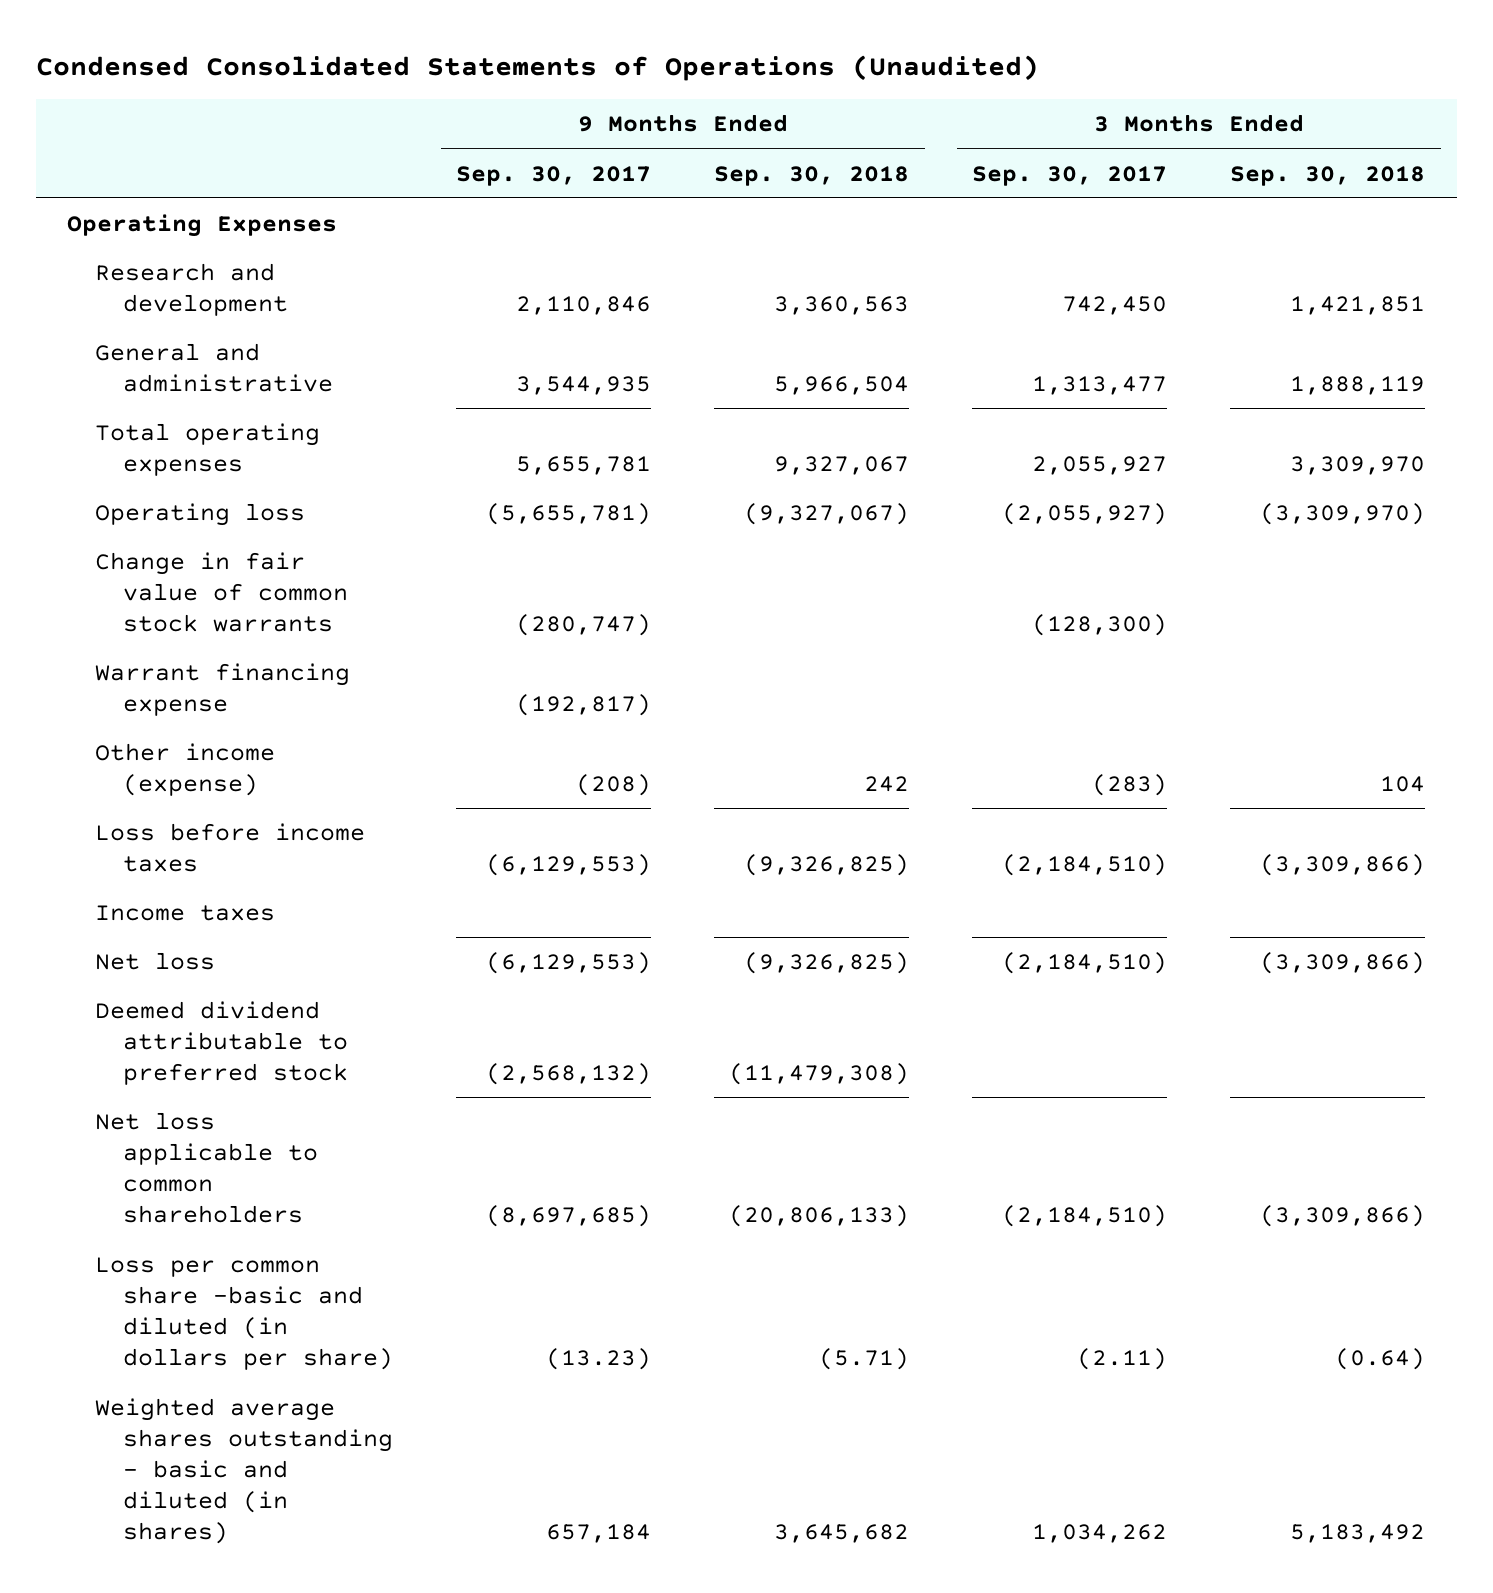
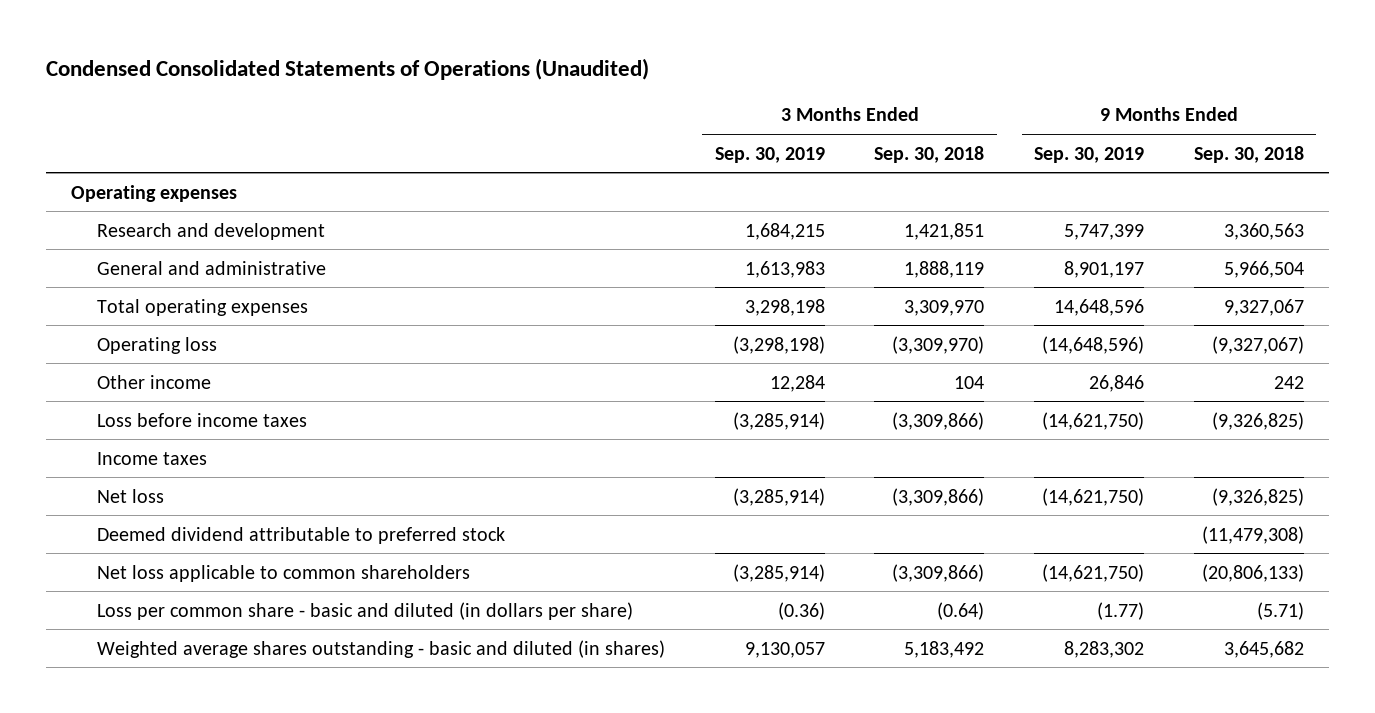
[456,165,652,186] Sep. 30, 2017 -> none
[972,165,1168,186] Sep. 30, 2017 -> none
none -> [714,146,825,163] Sep. 30, 2019
none -> [1034,146,1145,163] Sep. 30, 2019
[67,213,338,237] Operating Expenses -> [70,184,237,202] Operating expenses
[95,551,349,633] Change in fair value of common stock warrants -> none
[95,662,351,717] Warrant financing expense -> none
[95,742,276,797] Other income (expense) -> [97,374,212,389] Other income
[95,1256,394,1371] Loss per common share -basic and diluted (in dollars per share) -> [97,601,634,620] Loss per common share - basic and diluted (in dollars per share)

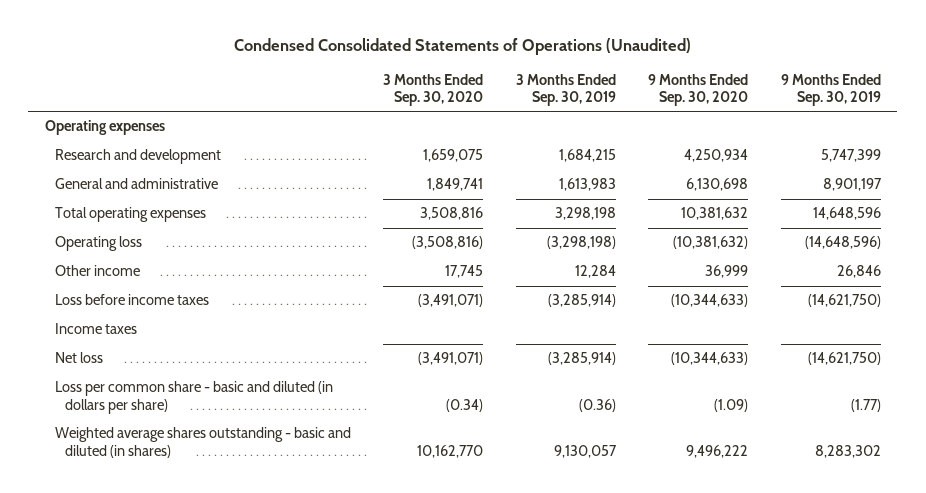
[874,145,985,163] Sep. 30, 2018 -> none
[1193,145,1304,163] Sep. 30, 2018 -> none
none -> [383,73,484,107] 3 Months Ended Sep. 30, 2020
none -> [648,73,749,107] 9 Months Ended Sep. 30, 2020
[97,526,506,544] Deemed dividend attributable to preferred stock -> none
[97,564,471,582] Net loss applicable to common shareholders -> none

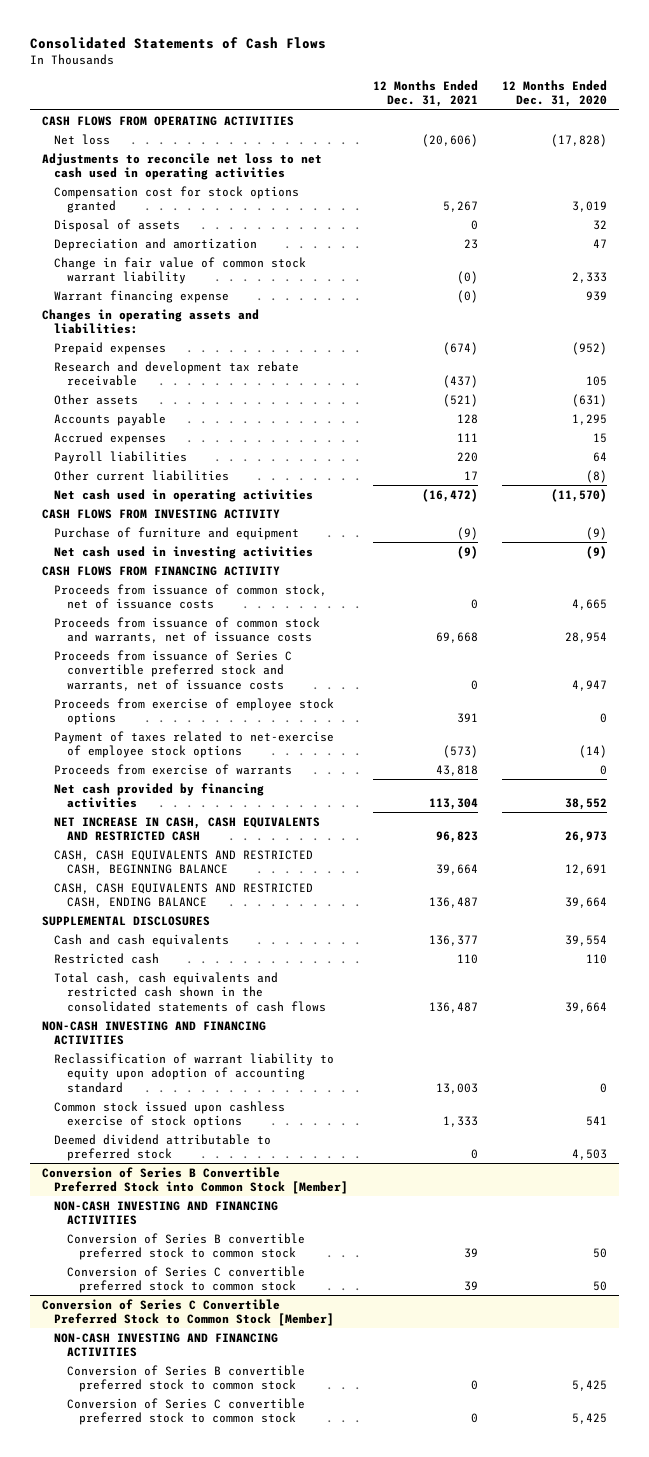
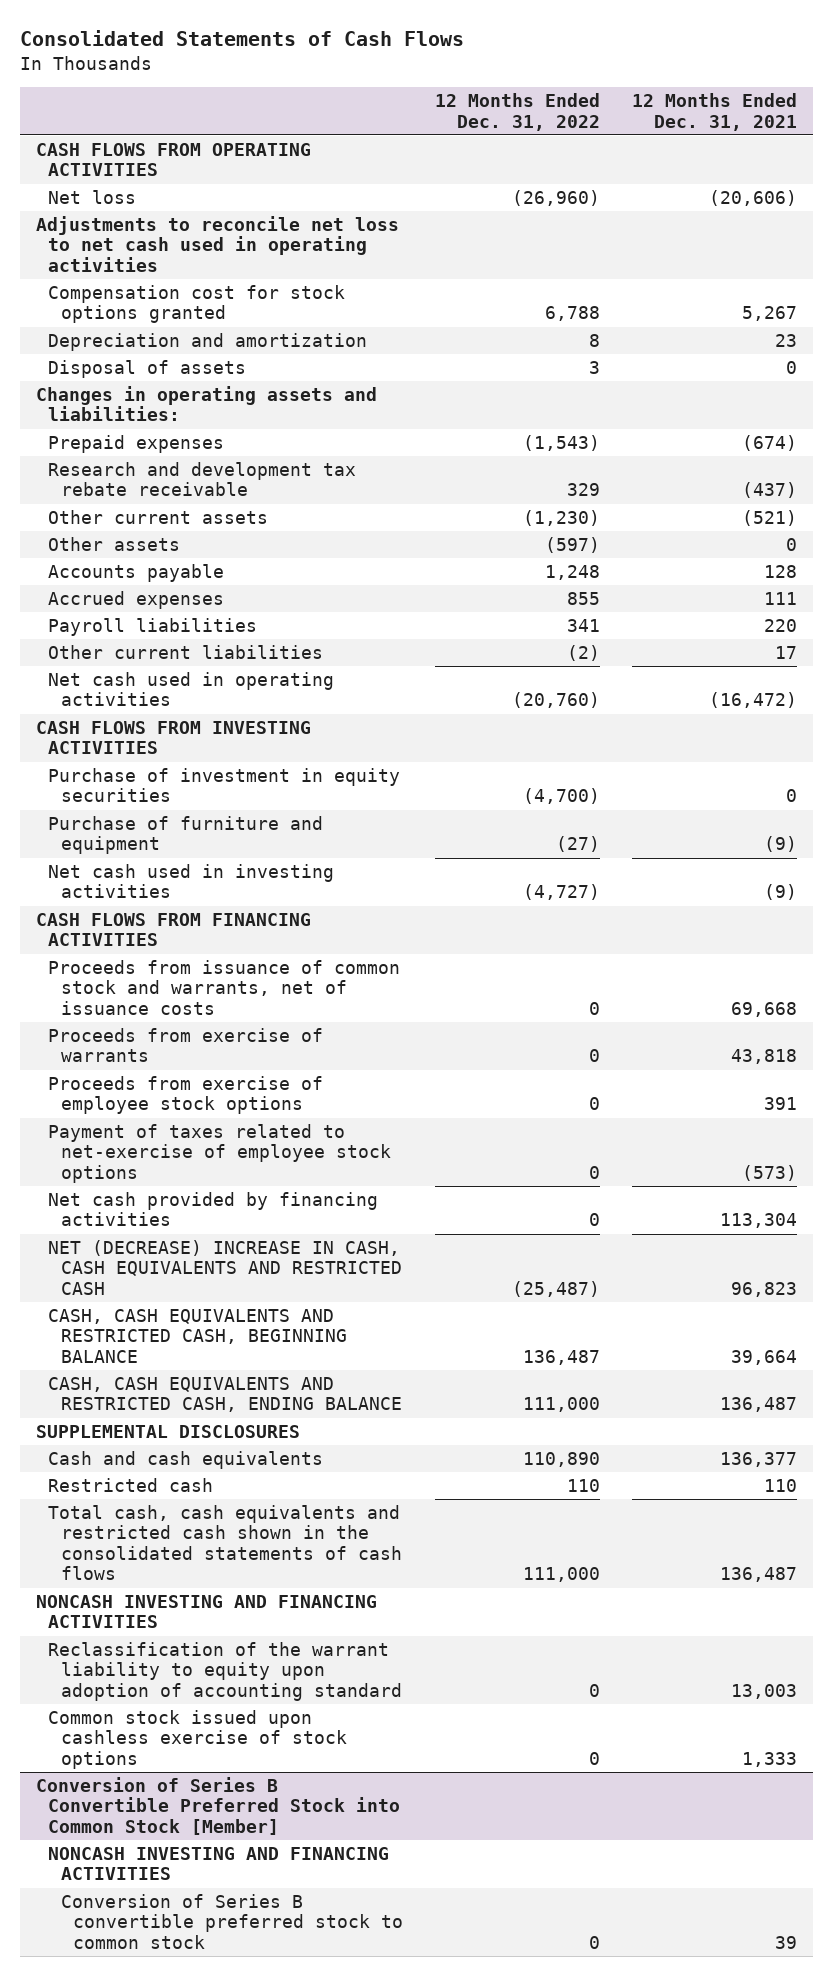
[502,79,608,108] 12 Months Ended Dec. 31, 2020 -> none
none -> [435,92,601,131] 12 Months Ended Dec. 31, 2022
[54,256,307,285] Change in fair value of common stock warrant liability -> none
[54,289,230,303] Warrant financing expense -> none
[54,218,181,232] Disposal of assets -> [48,359,247,378] Disposal of assets
none -> [48,509,269,524] Other current assets
[442,393,478,407] (521) -> [786,537,798,551] 0
[42,508,281,519] CASH FLOWS FROM INVESTING ACTIVITY -> [35,720,311,755] CASH FLOWS FROM INVESTING ACTIVITIES
none -> [48,767,401,803] Purchase of investment in equity securities
[54,583,328,610] Proceeds from issuance of common stock, net of issuance costs -> none
[42,565,281,576] CASH FLOWS FROM FINANCING ACTIVITY -> [35,912,311,947] CASH FLOWS FROM FINANCING ACTIVITIES
[54,649,293,691] Proceeds from issuance of Series C convertible preferred stock and warrants, net of issuance costs -> none
[54,763,293,775] Proceeds from exercise of warrants -> [48,1027,324,1063] Proceeds from exercise of warrants
[54,816,321,842] NET INCREASE IN CASH, CASH EQUIVALENTS AND RESTRICTED CASH -> [48,1239,402,1295] NET (DECREASE) INCREASE IN CASH, CASH EQUIVALENTS AND RESTRICTED CASH
[42,1020,267,1046] NON-CASH INVESTING AND FINANCING ACTIVITIES -> [35,1594,377,1629] NONCASH INVESTING AND FINANCING ACTIVITIES
[54,1052,335,1093] Reclassification of warrant liability to equity upon adoption of accounting standard -> [48,1641,402,1701] Reclassification of the warrant liability to equity upon adoption of accounting standard
[54,1133,272,1162] Deemed dividend attributable to preferred stock -> none
[54,1200,279,1226] NON-CASH INVESTING AND FINANCING ACTIVITIES -> [48,1846,390,1881] NONCASH INVESTING AND FINANCING ACTIVITIES
[66,1265,305,1294] Conversion of Series C convertible preferred stock to common stock -> none
[42,1298,335,1327] Conversion of Series C Convertible Preferred Stock to Common Stock [Member] -> none
[54,1332,279,1358] NON-CASH INVESTING AND FINANCING ACTIVITIES -> none
[66,1364,305,1393] Conversion of Series B convertible preferred stock to common stock -> none
[66,1397,305,1426] Conversion of Series C convertible preferred stock to common stock -> none

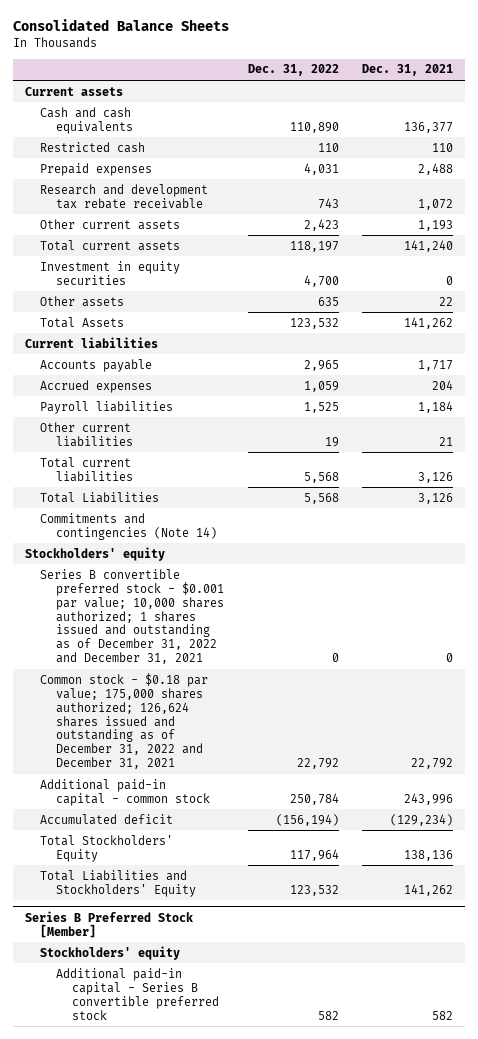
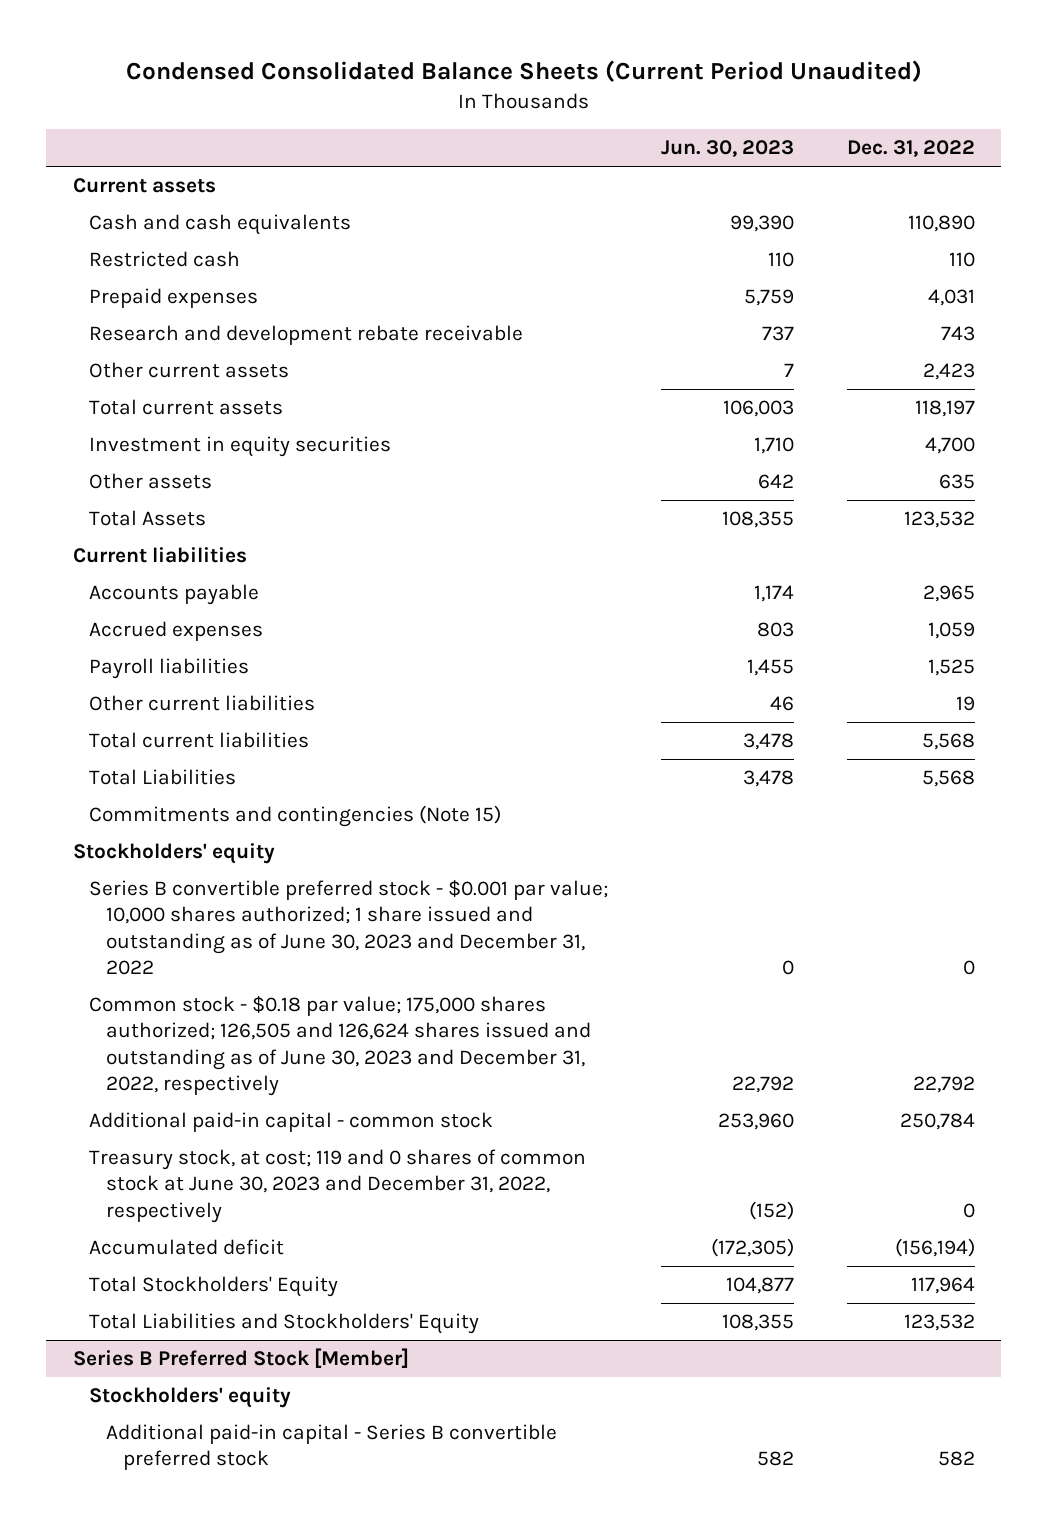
[13,19,230,32] Consolidated Balance Sheets -> [125,60,922,83] Condensed Consolidated Balance Sheets (Current Period Unaudited)
[362,64,454,77] Dec. 31, 2021 -> none
none -> [661,140,795,158] Jun. 30, 2023
[40,183,209,209] Research and development tax rebate receivable -> [89,325,524,346] Research and development rebate receivable
[40,512,218,540] Commitments and contingencies (Note 14) -> [89,805,502,828] Commitments and contingencies (Note 15)
[40,568,225,665] Series B convertible preferred stock - $0.001 par value; 10,000 shares authorized; 1 shares issued and outstanding as of December 31, 2022 and December 31, 2021 -> [89,880,609,975] Series B convertible preferred stock - $0.001 par value; 10,000 shares authorized; 1 share issued and outstanding as of June 30, 2023 and December 31, 2022
[40,672,209,770] Common stock - $0.18 par value; 175,000 shares authorized; 126,624 shares issued and outstanding as of December 31, 2022 and December 31, 2021 -> [89,996,592,1096] Common stock - $0.18 par value; 175,000 shares authorized; 126,505 and 126,624 shares issued and outstanding as of June 30, 2023 and December 31, 2022, respectively
none -> [89,1149,587,1223] Treasury stock, at cost; 119 and 0 shares of common stock at June 30, 2023 and December 31, 2022, respectively

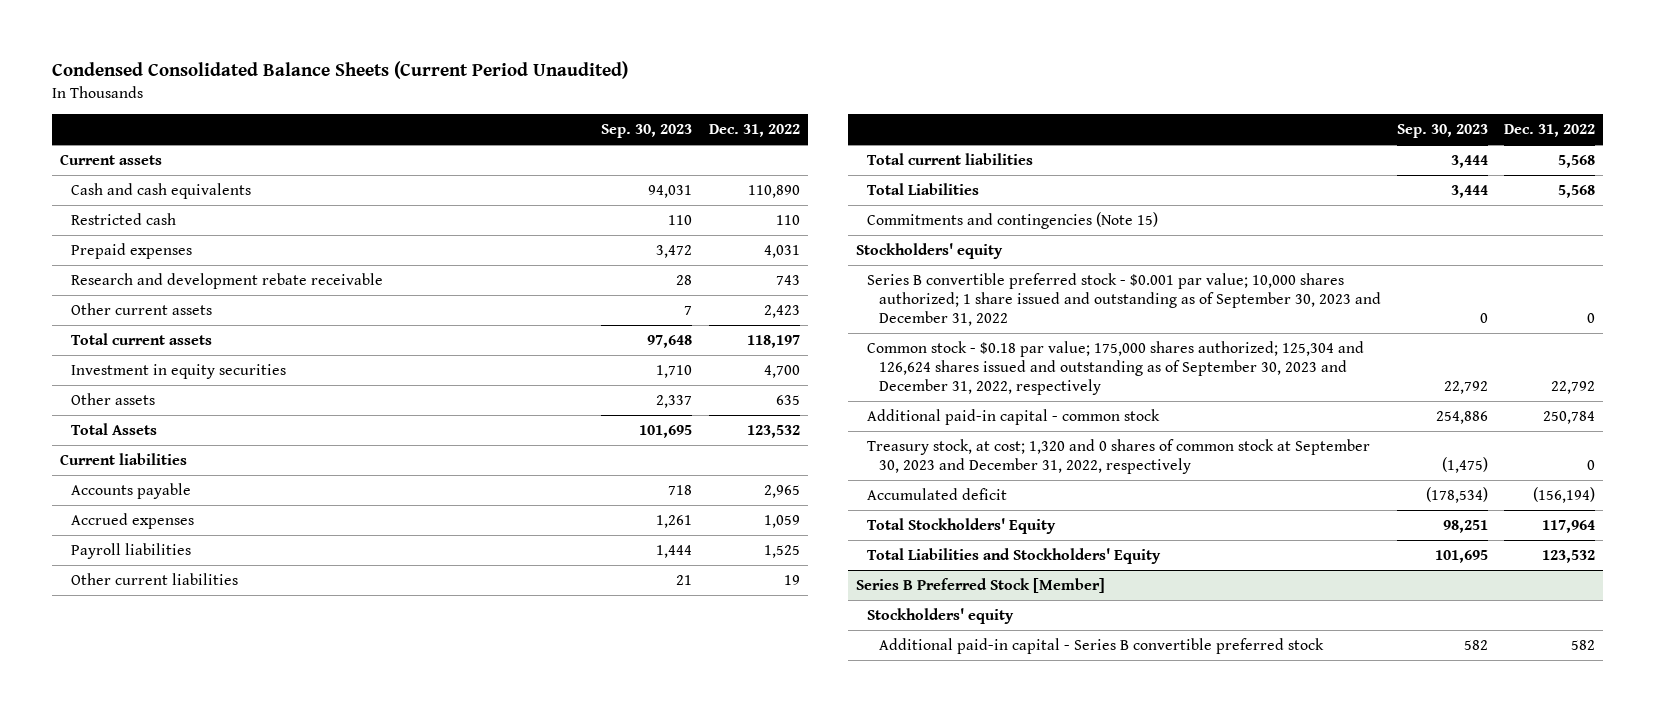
[661,140,795,158] Jun. 30, 2023 -> none
none -> [601,124,693,139] Sep. 30, 2023
[89,880,609,975] Series B convertible preferred stock - $0.001 par value; 10,000 shares authorized; 1 share issued and outstanding as of June 30, 2023 and December 31, 2022 -> [867,273,1381,326] Series B convertible preferred stock - $0.001 par value; 10,000 shares authorized; 1 share issued and outstanding as of September 30, 2023 and December 31, 2022
[89,996,592,1096] Common stock - $0.18 par value; 175,000 shares authorized; 126,505 and 126,624 shares issued and outstanding as of June 30, 2023 and December 31, 2022, respectively -> [867,341,1365,395] Common stock - $0.18 par value; 175,000 shares authorized; 125,304 and 126,624 shares issued and outstanding as of September 30, 2023 and December 31, 2022, respectively
[89,1149,587,1223] Treasury stock, at cost; 119 and 0 shares of common stock at June 30, 2023 and December 31, 2022, respectively -> [867,439,1371,474] Treasury stock, at cost; 1,320 and 0 shares of common stock at September 30, 2023 and December 31, 2022, respectively

